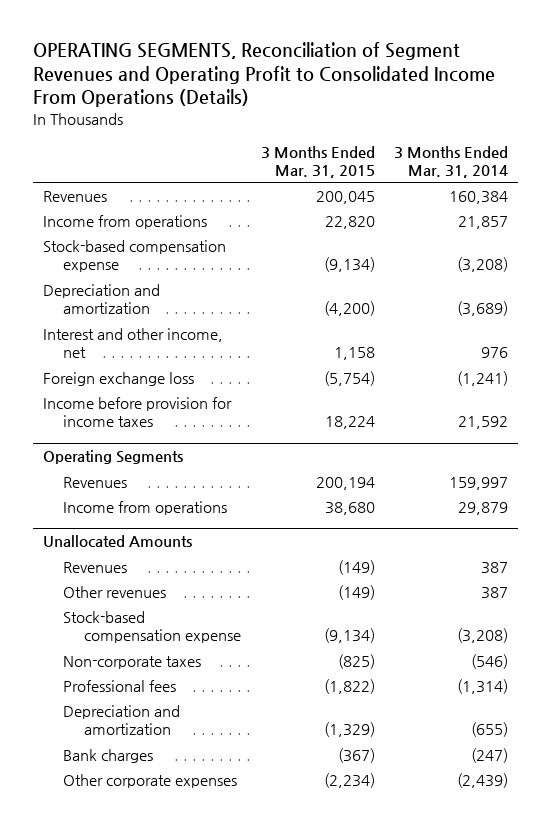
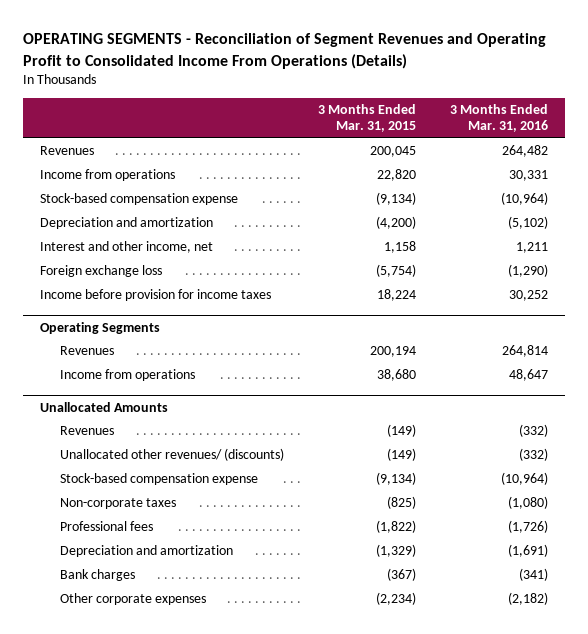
[32,42,495,108] OPERATING SEGMENTS, Reconciliation of Segment Revenues and Operating Profit to Consolidated Income From Operations (Details) -> [23,33,547,69] OPERATING SEGMENTS - Reconciliation of Segment Revenues and Operating Profit to Consolidated Income From Operations (Details)
[394,145,509,179] 3 Months Ended Mar. 31, 2014 -> none
none -> [450,104,549,133] 3 Months Ended Mar. 31, 2016
[63,585,167,598] Other revenues -> [59,448,284,462] Unallocated other revenues/ (discounts)

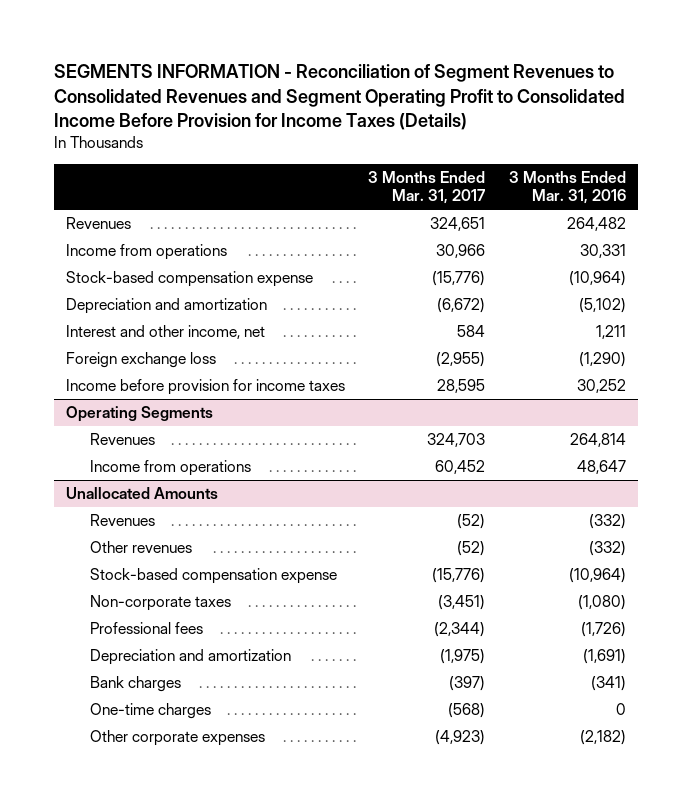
[23,33,547,69] OPERATING SEGMENTS - Reconciliation of Segment Revenues and Operating Profit to Consolidated Income From Operations (Details) -> [53,64,625,130] SEGMENTS INFORMATION - Reconciliation of Segment Revenues to Consolidated Revenues and Segment Operating Profit to Consolidated Income Before Provision for Income Taxes (Details)
[317,104,416,133] 3 Months Ended Mar. 31, 2015 -> none
none -> [368,171,486,205] 3 Months Ended Mar. 31, 2017
[59,448,284,462] Unallocated other revenues/ (discounts) -> [89,541,192,554] Other revenues
none -> [89,703,211,720] One-time charges

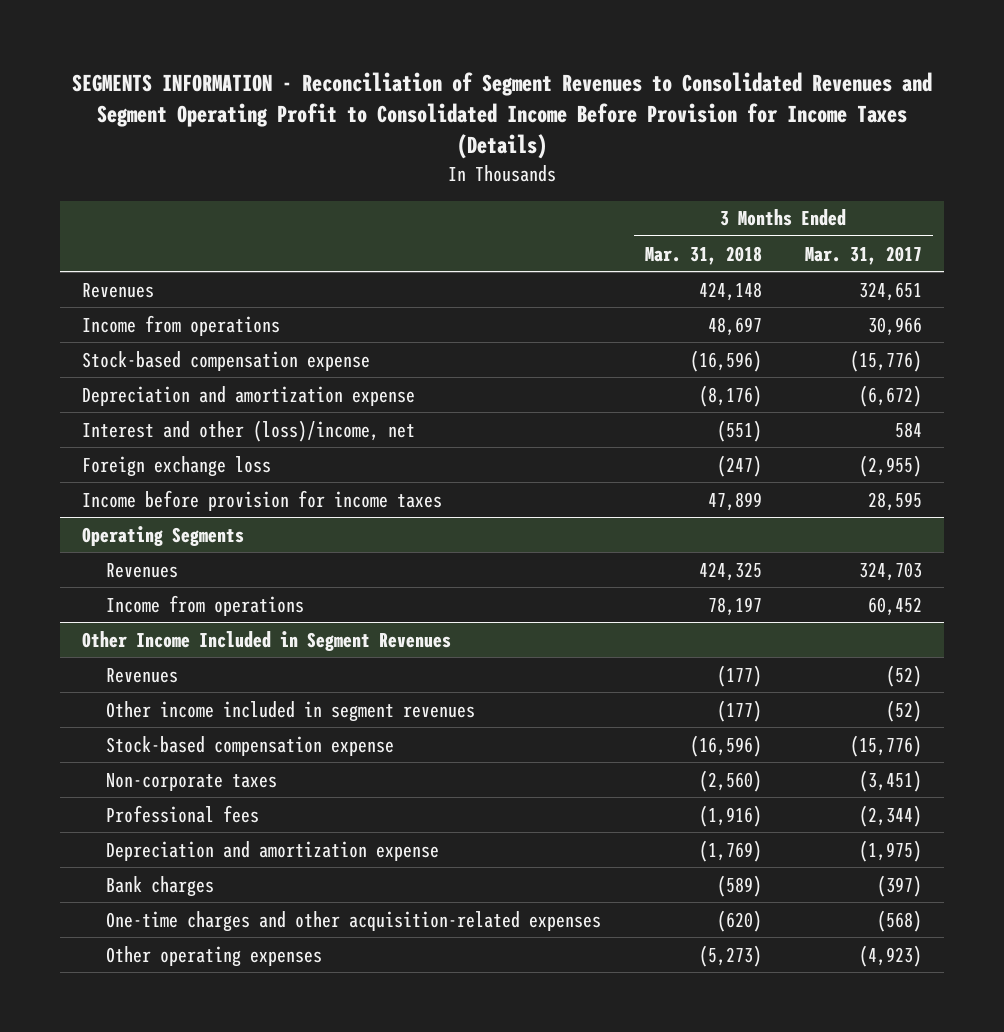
[509,171,627,205] 3 Months Ended Mar. 31, 2016 -> none
none -> [644,245,762,265] Mar. 31, 2018
[65,298,267,315] Depreciation and amortization -> [81,385,415,406] Depreciation and amortization expense
[65,325,265,340] Interest and other income, net -> [81,419,415,442] Interest and other (loss)/income, net
[65,487,218,500] Unallocated Amounts -> [81,630,451,651] Other Income Included in Segment Revenues
[89,541,192,554] Other revenues -> [106,700,476,722] Other income included in segment revenues
[89,649,291,666] Depreciation and amortization -> [106,840,440,861] Depreciation and amortization expense
[89,703,211,720] One-time charges -> [106,910,602,932] One-time charges and other acquisition-related expenses
[89,730,265,747] Other corporate expenses -> [106,945,323,967] Other operating expenses

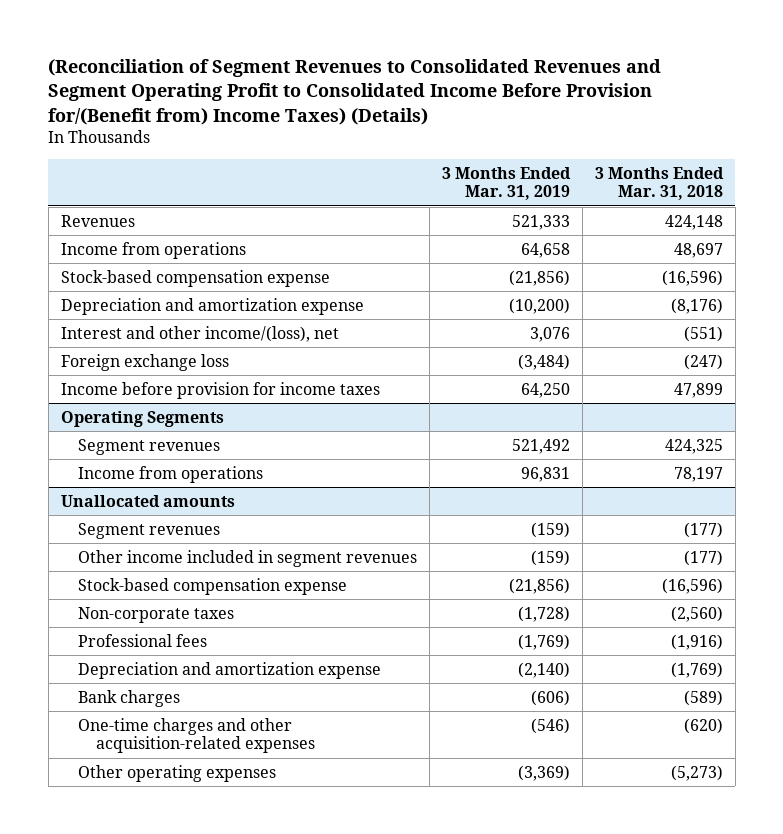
[71,72,932,160] SEGMENTS INFORMATION - Reconciliation of Segment Revenues to Consolidated Revenues and Segment Operating Profit to Consolidated Income Before Provision for Income Taxes (Details) -> [48,58,662,125] (Reconciliation of Segment Revenues to Consolidated Revenues and Segment Operating Profit to Consolidated Income Before Provision for/(Benefit from) Income Taxes) (Details)
[805,245,923,265] Mar. 31, 2017 -> none
none -> [442,166,572,201] 3 Months Ended Mar. 31, 2019
[81,419,415,442] Interest and other (loss)/income, net -> [60,325,339,342] Interest and other income/(loss), net
[106,562,179,578] Revenues -> [78,438,221,455] Segment revenues
[81,630,451,651] Other Income Included in Segment Revenues -> [60,494,235,507] Unallocated amounts
[106,667,179,683] Revenues -> [78,522,221,539] Segment revenues

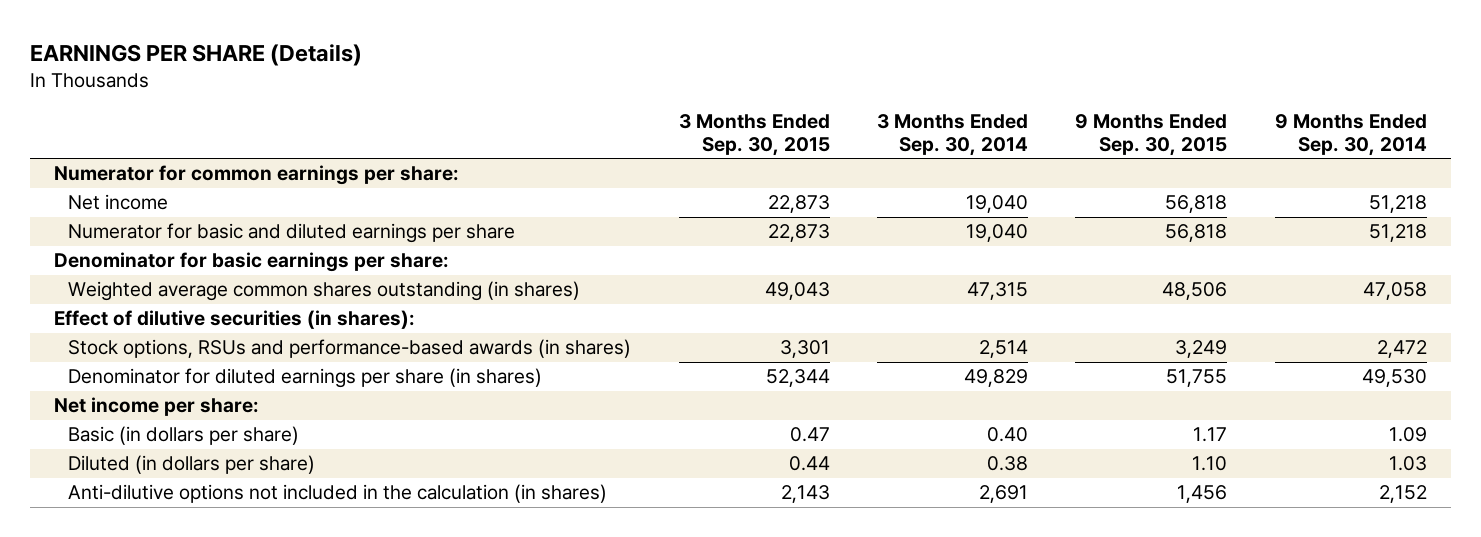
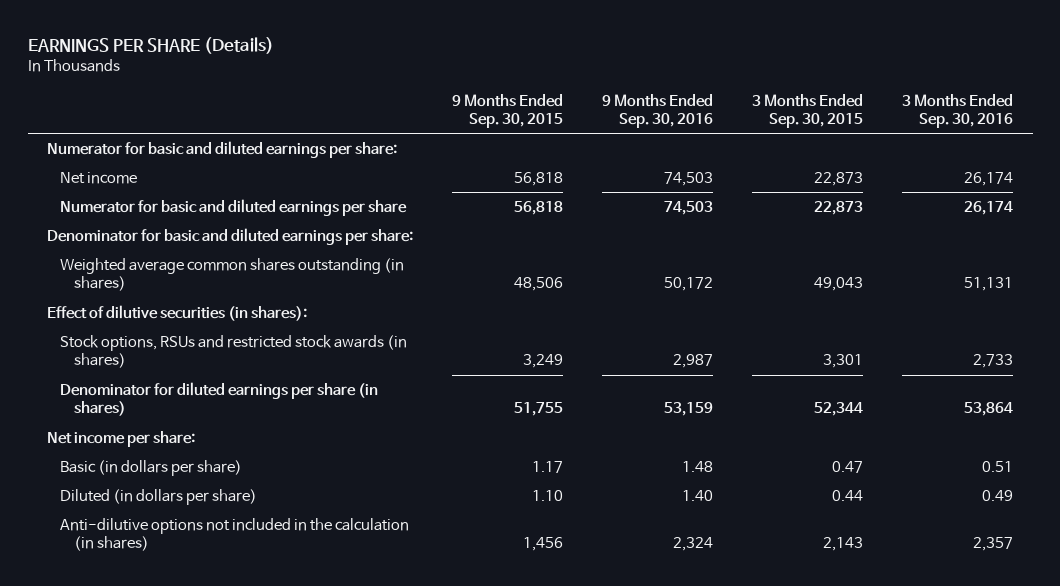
[876,113,1028,156] 3 Months Ended Sep. 30, 2014 -> none
[1274,113,1427,156] 9 Months Ended Sep. 30, 2014 -> none
none -> [602,93,714,128] 9 Months Ended Sep. 30, 2016
none -> [902,93,1014,128] 3 Months Ended Sep. 30, 2016
[54,165,460,186] Numerator for common earnings per share: -> [47,141,398,159] Numerator for basic and diluted earnings per share:
[54,252,450,273] Denominator for basic earnings per share: -> [47,228,414,246] Denominator for basic and diluted earnings per share:
[68,339,632,359] Stock options, RSUs and performance-based awards (in shares) -> [60,335,408,369] Stock options, RSUs and restricted stock awards (in shares)

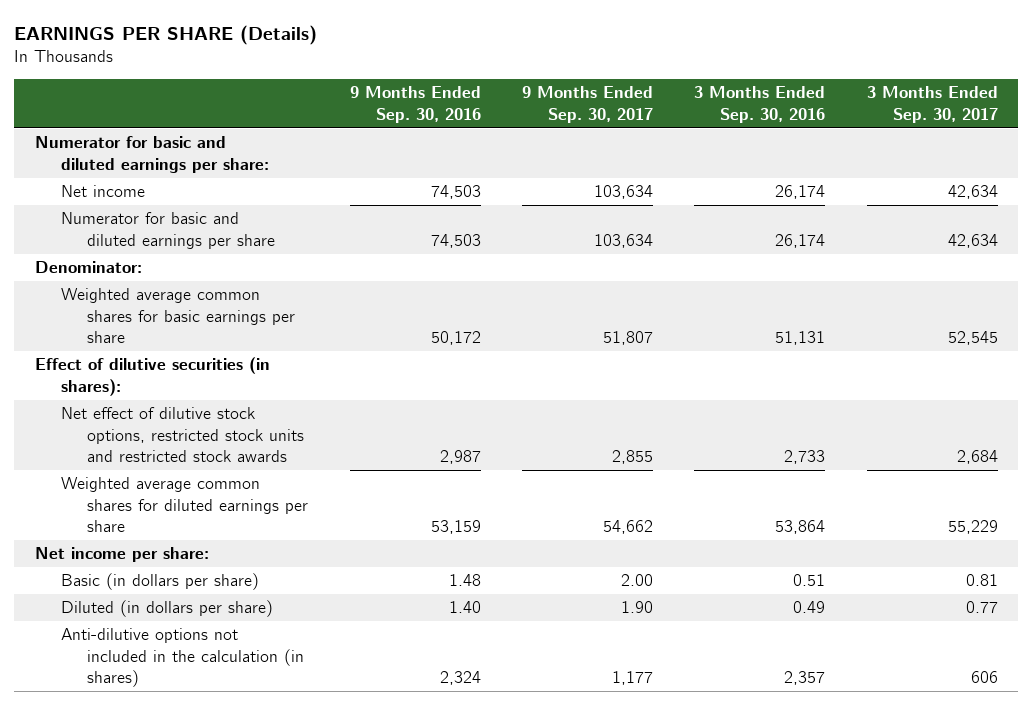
[452,93,564,128] 9 Months Ended Sep. 30, 2015 -> none
[752,93,864,128] 3 Months Ended Sep. 30, 2015 -> none
none -> [522,86,654,123] 9 Months Ended Sep. 30, 2017
none -> [866,86,998,123] 3 Months Ended Sep. 30, 2017
[47,228,414,246] Denominator for basic and diluted earnings per share: -> [34,261,142,274] Denominator:
[60,258,405,292] Weighted average common shares outstanding (in shares) -> [61,288,296,344] Weighted average common shares for basic earnings per share
[60,335,408,369] Stock options, RSUs and restricted stock awards (in shares) -> [61,407,305,463] Net effect of dilutive stock options, restricted stock units and restricted stock awards
[60,382,379,417] Denominator for diluted earnings per share (in shares) -> [61,477,309,533] Weighted average common shares for diluted earnings per share

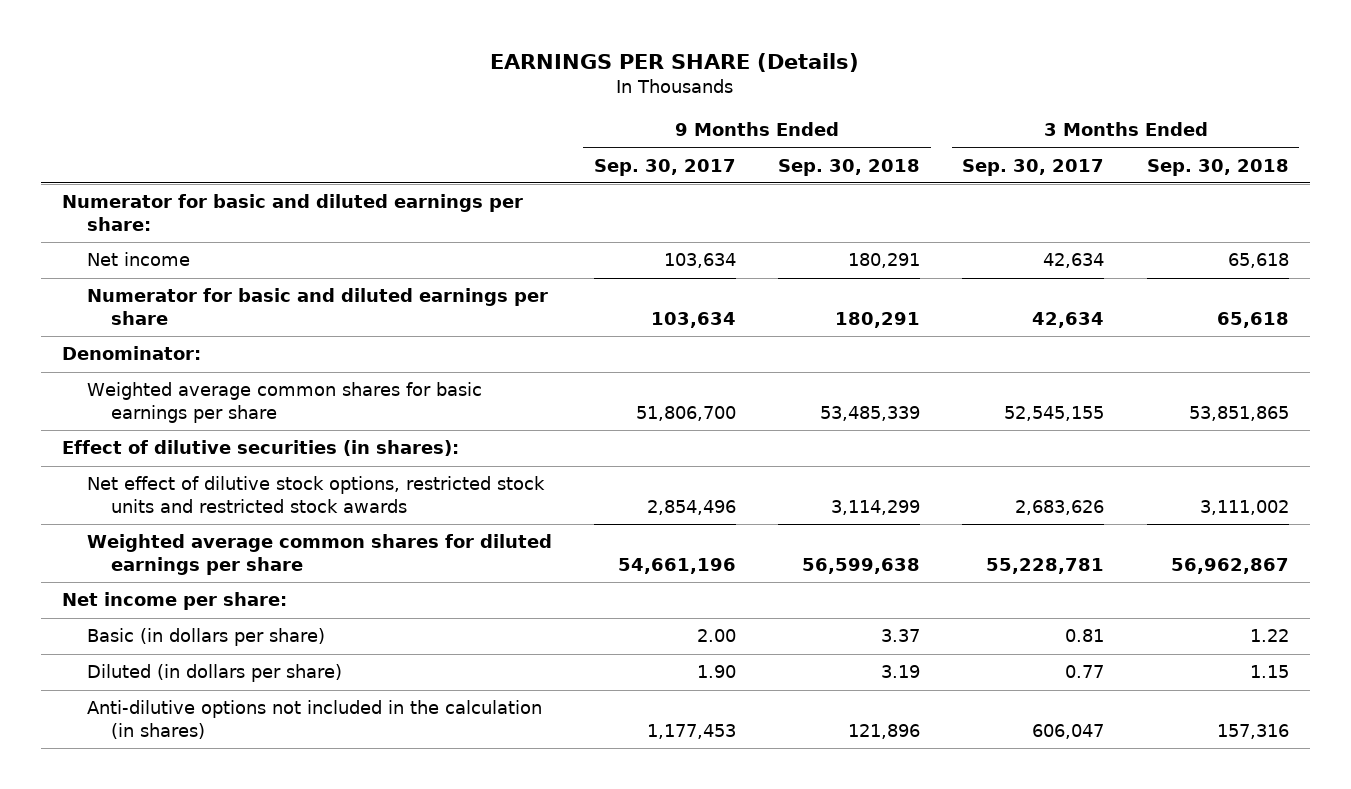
[349,86,481,123] 9 Months Ended Sep. 30, 2016 -> none
[694,86,826,123] 3 Months Ended Sep. 30, 2016 -> none
none -> [778,158,921,176] Sep. 30, 2018
none -> [1146,158,1289,176] Sep. 30, 2018
[603,331,654,346] 51,807 -> [636,405,737,421] 51,806,700
[947,331,998,346] 52,545 -> [1004,405,1105,421] 52,545,155
[612,450,654,465] 2,855 -> [647,499,737,515] 2,854,496
[956,450,998,465] 2,684 -> [1015,499,1105,515] 2,683,626
[603,520,654,535] 54,662 -> [618,557,737,574] 54,661,196
[947,520,998,535] 55,229 -> [986,557,1105,574] 55,228,781
[612,671,654,686] 1,177 -> [647,723,737,739] 1,177,453
[970,671,998,684] 606 -> [1032,723,1105,739] 606,047

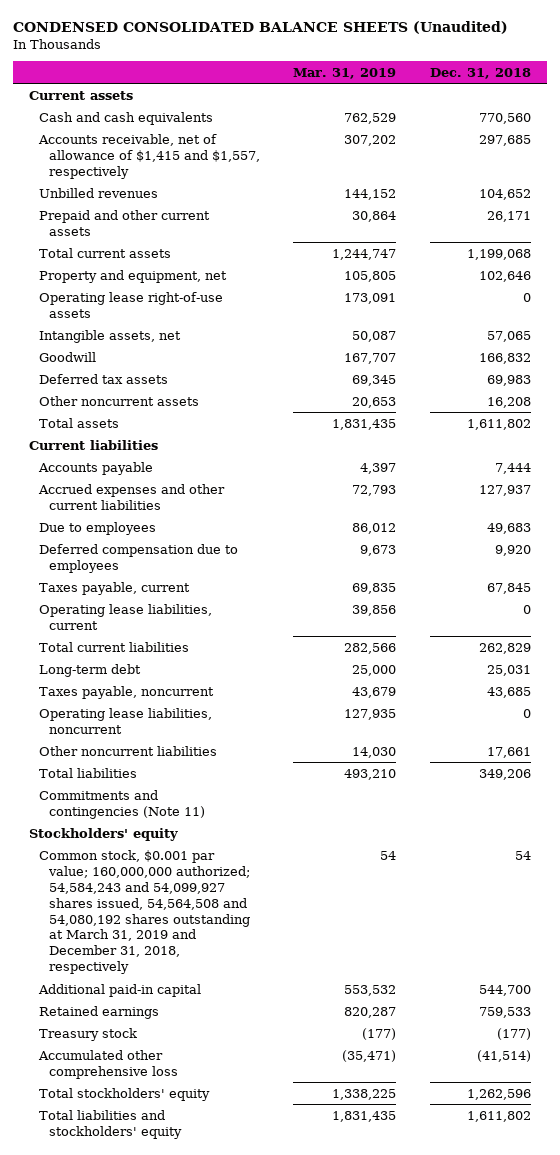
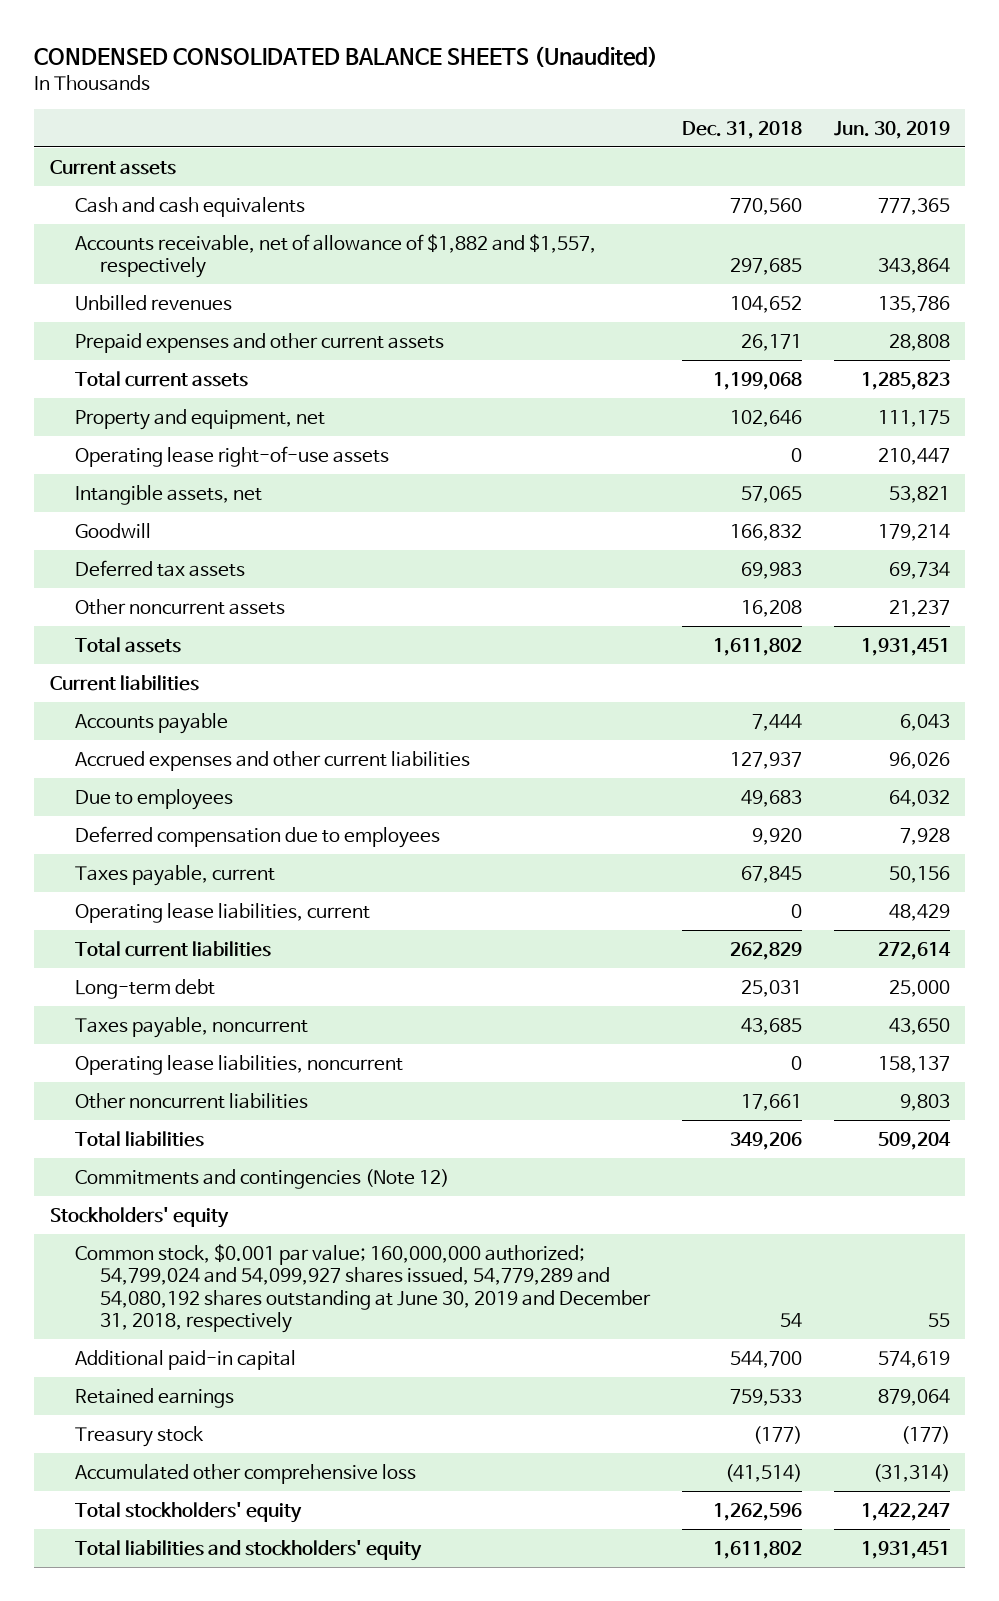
[293,67,397,79] Mar. 31, 2019 -> none
none -> [833,120,950,139] Jun. 30, 2019
[37,133,260,179] Accounts receivable, net of allowance of $1,415 and $1,557, respectively -> [74,233,596,279] Accounts receivable, net of allowance of $1,882 and $1,557, respectively
[38,209,210,236] Prepaid and other current assets -> [74,332,444,353] Prepaid expenses and other current assets
[38,789,205,819] Commitments and contingencies (Note 11) -> [74,1168,449,1189] Commitments and contingencies (Note 12)
[38,849,250,975] Common stock, $0.001 par value; 160,000,000 authorized; 54,584,243 and 54,099,927 shares issued, 54,564,508 and 54,080,192 shares outstanding at March 31, 2019 and December 31, 2018, respectively -> [74,1243,651,1334] Common stock, $0.001 par value; 160,000,000 authorized; 54,799,024 and 54,099,927 shares issued, 54,779,289 and 54,080,192 shares outstanding at June 30, 2019 and December 31, 2018, respectively

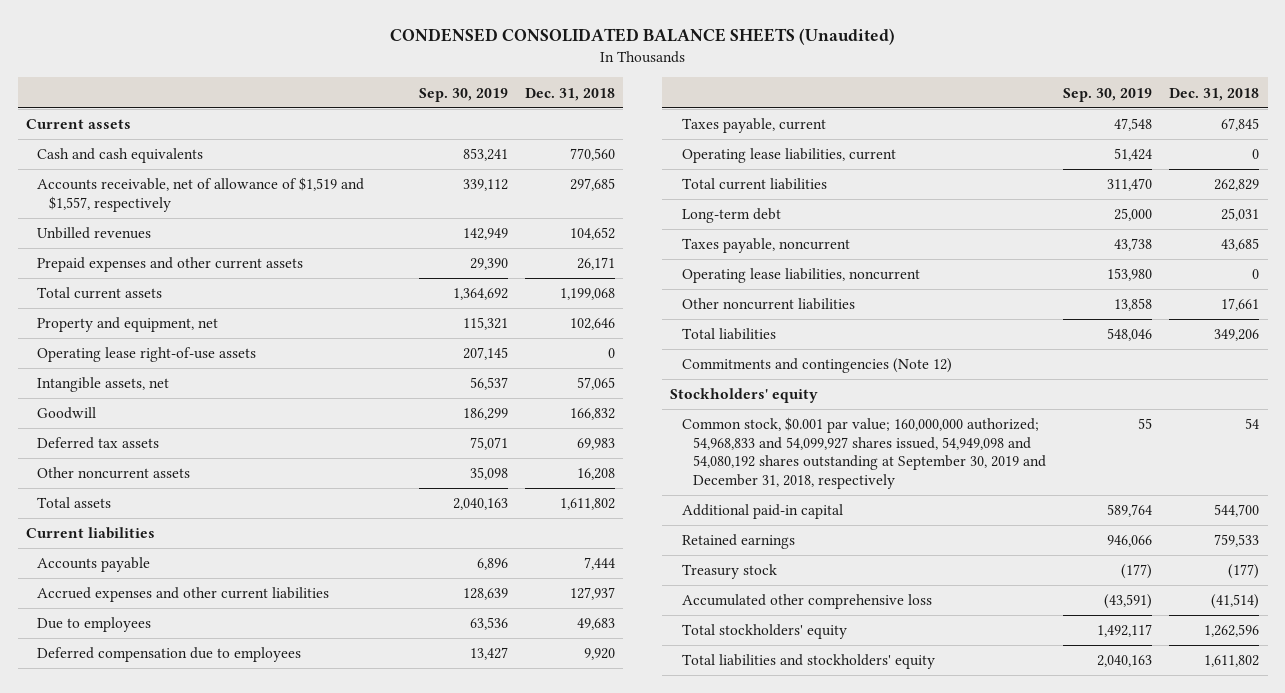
[833,120,950,139] Jun. 30, 2019 -> none
none -> [418,87,508,102] Sep. 30, 2019
[74,233,596,279] Accounts receivable, net of allowance of $1,882 and $1,557, respectively -> [37,177,365,212] Accounts receivable, net of allowance of $1,519 and $1,557, respectively
[74,1243,651,1334] Common stock, $0.001 par value; 160,000,000 authorized; 54,799,024 and 54,099,927 shares issued, 54,779,289 and 54,080,192 shares outstanding at June 30, 2019 and December 31, 2018, respectively -> [681,417,1046,489] Common stock, $0.001 par value; 160,000,000 authorized; 54,968,833 and 54,099,927 shares issued, 54,949,098 and 54,080,192 shares outstanding at September 30, 2019 and December 31, 2018, respectively

